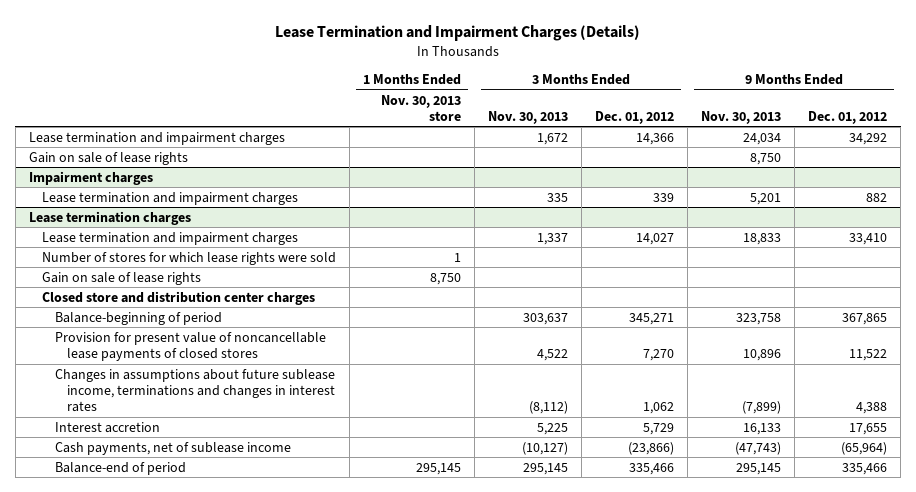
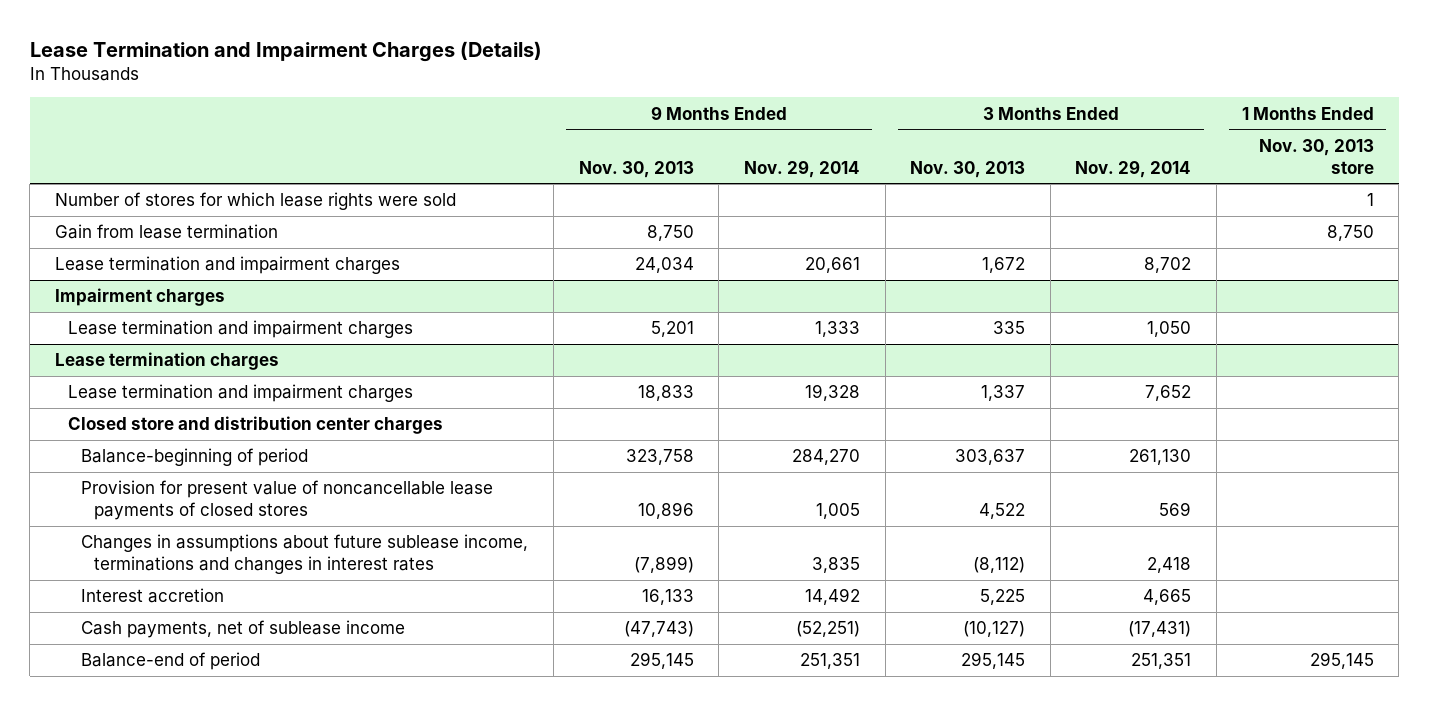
[595,110,675,124] Dec. 01, 2012 -> none
[808,110,888,124] Dec. 01, 2012 -> none
none -> [743,159,860,178] Nov. 29, 2014
none -> [1075,159,1192,178] Nov. 29, 2014
none -> [55,192,457,211] Number of stores for which lease rights were sold
none -> [55,224,279,240] Gain from lease termination
[28,151,188,165] Gain on sale of lease rights -> none
[41,251,336,265] Number of stores for which lease rights were sold -> none
[41,271,201,285] Gain on sale of lease rights -> none

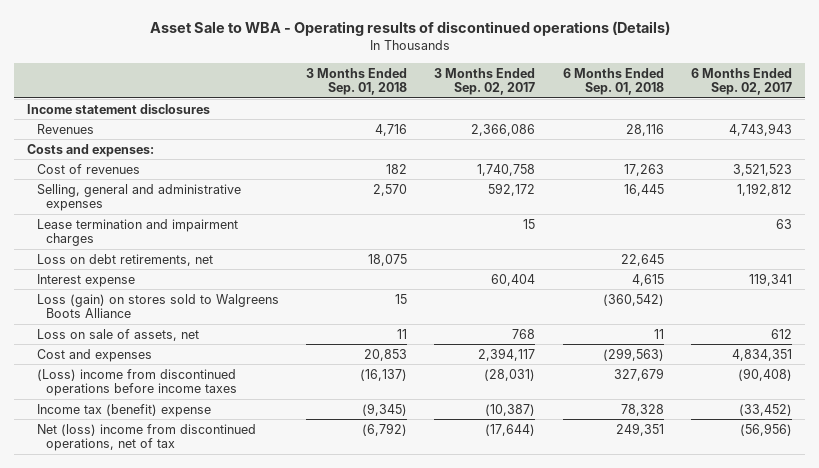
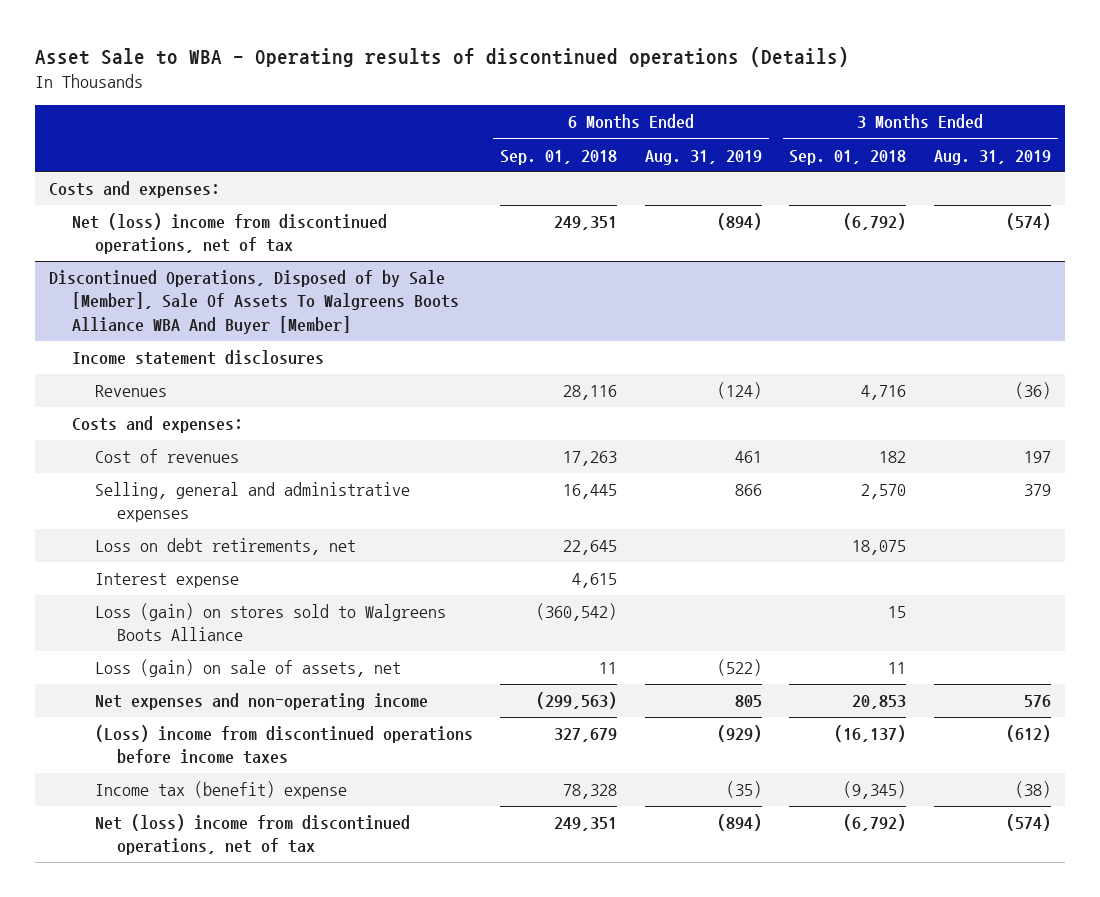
[434,67,536,96] 3 Months Ended Sep. 02, 2017 -> none
[690,67,792,96] 6 Months Ended Sep. 02, 2017 -> none
none -> [644,149,762,165] Aug. 31, 2019
none -> [934,149,1052,165] Aug. 31, 2019
none -> [49,181,221,199] Costs and expenses:
none -> [71,213,387,255] Net (loss) income from discontinued operations, net of tax
none -> [49,270,459,334] Discontinued Operations, Disposed of by Sale [Member], Sale Of Assets To Walgreens Boots Alliance WBA And Buyer [Member]
[36,218,238,247] Lease termination and impairment charges -> none
[36,328,199,341] Loss on sale of assets, net -> [94,659,401,678] Loss (gain) on sale of assets, net
[36,348,152,362] Cost and expenses -> [94,693,428,711] Net expenses and non-operating income

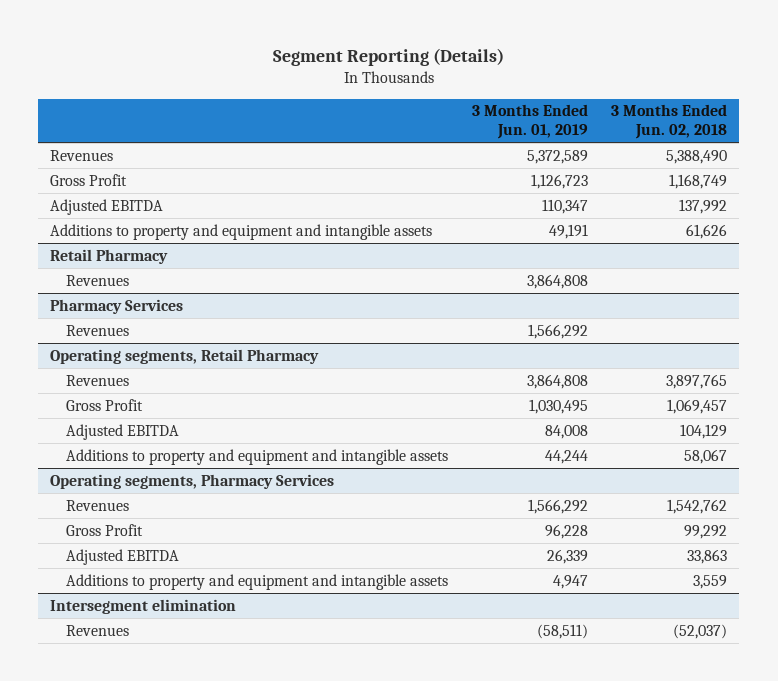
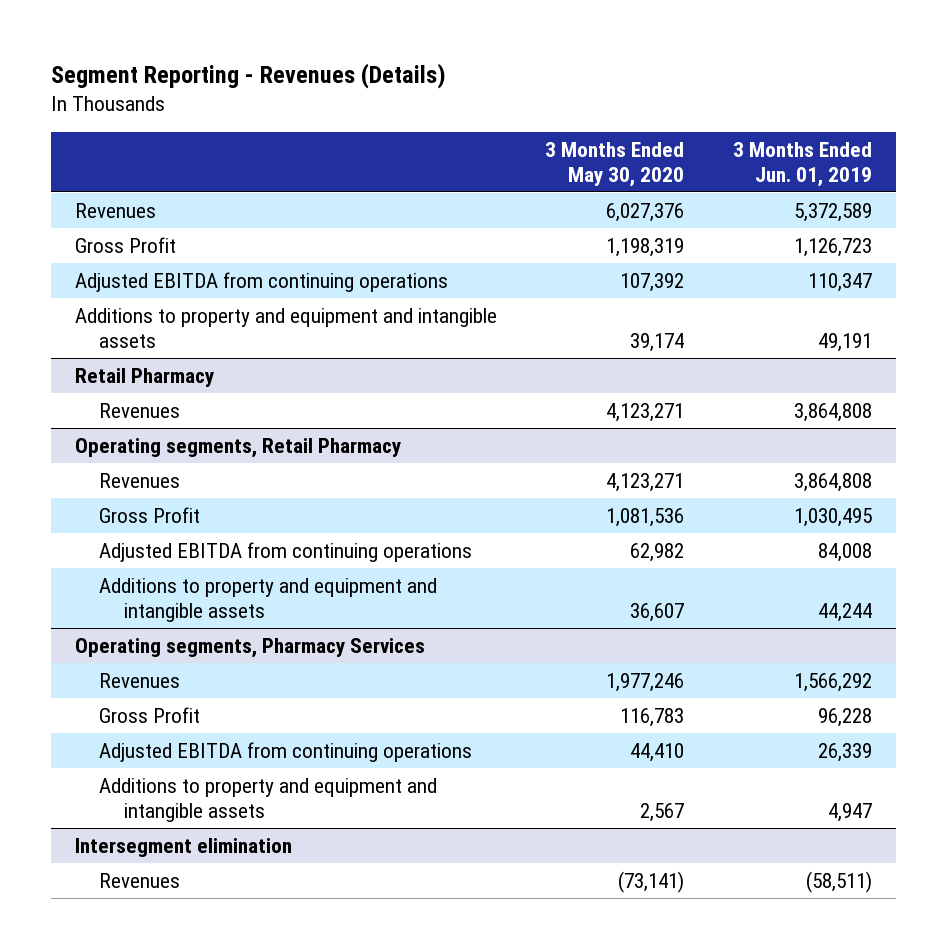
[272,48,504,67] Segment Reporting (Details) -> [50,63,446,90] Segment Reporting - Revenues (Details)
[611,104,728,140] 3 Months Ended Jun. 02, 2018 -> none
none -> [545,142,685,187] 3 Months Ended May 30, 2020
[50,198,164,215] Adjusted EBITDA -> [75,271,449,292] Adjusted EBITDA from continuing operations
[50,298,184,314] Pharmacy Services -> none
[66,324,130,336] Revenues -> none
[66,423,180,440] Adjusted EBITDA -> [99,541,473,562] Adjusted EBITDA from continuing operations
[66,548,180,565] Adjusted EBITDA -> [99,741,473,762] Adjusted EBITDA from continuing operations

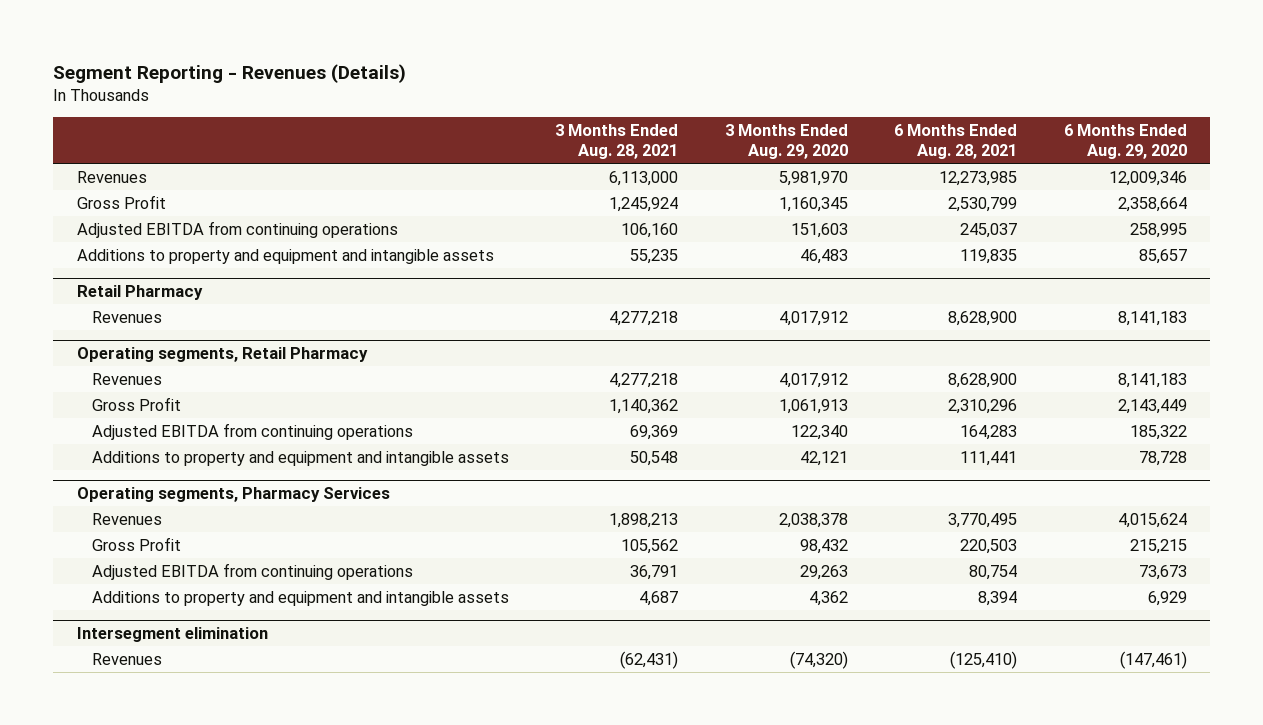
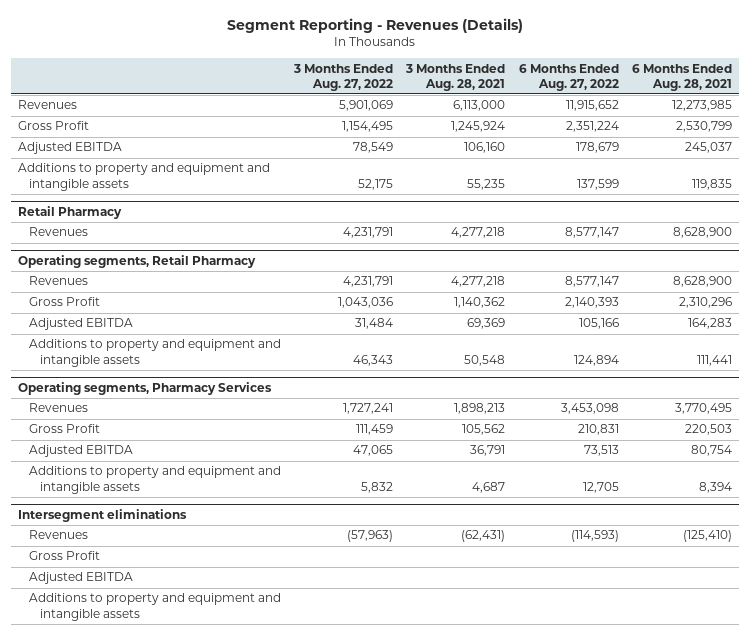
[724,123,848,160] 3 Months Ended Aug. 29, 2020 -> none
[1063,123,1187,160] 6 Months Ended Aug. 29, 2020 -> none
none -> [293,63,394,91] 3 Months Ended Aug. 27, 2022
none -> [518,63,619,91] 6 Months Ended Aug. 27, 2022
[76,220,398,238] Adjusted EBITDA from continuing operations -> [17,142,122,155] Adjusted EBITDA
[91,422,413,440] Adjusted EBITDA from continuing operations -> [28,318,133,331] Adjusted EBITDA
[91,562,413,580] Adjusted EBITDA from continuing operations -> [28,445,133,458] Adjusted EBITDA
[76,626,268,642] Intersegment elimination -> [17,509,187,523] Intersegment eliminations
none -> [28,551,100,561] Gross Profit
none -> [28,572,133,585] Adjusted EBITDA
none -> [28,593,281,621] Additions to property and equipment and intangible assets

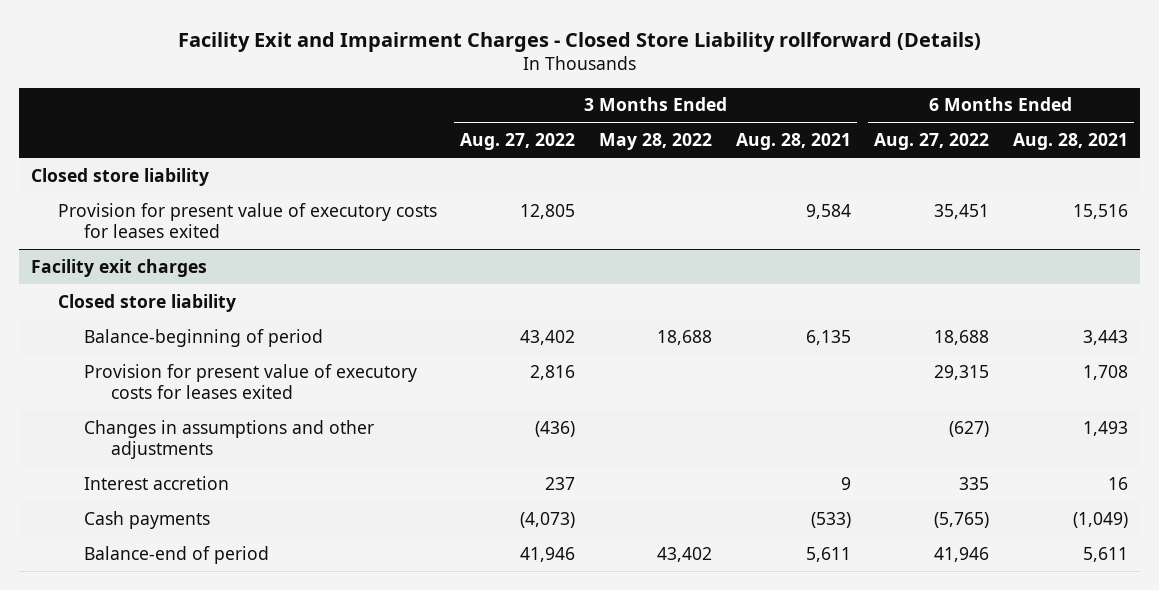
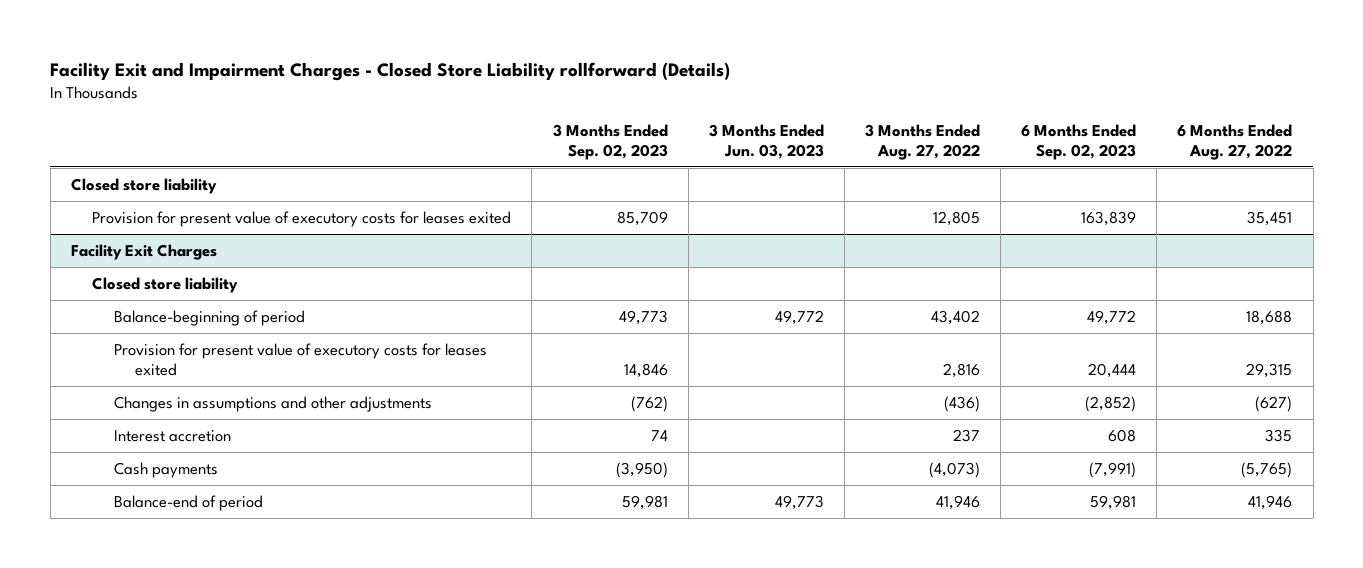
[599,133,713,151] May 28, 2022 -> none
[735,133,851,151] Aug. 28, 2021 -> none
[1013,133,1129,151] Aug. 28, 2021 -> none
none -> [552,123,668,160] 3 Months Ended Sep. 02, 2023
none -> [708,123,824,159] 3 Months Ended Jun. 03, 2023
none -> [1021,123,1137,160] 6 Months Ended Sep. 02, 2023
[31,258,208,277] Facility exit charges -> [70,243,217,260] Facility Exit Charges

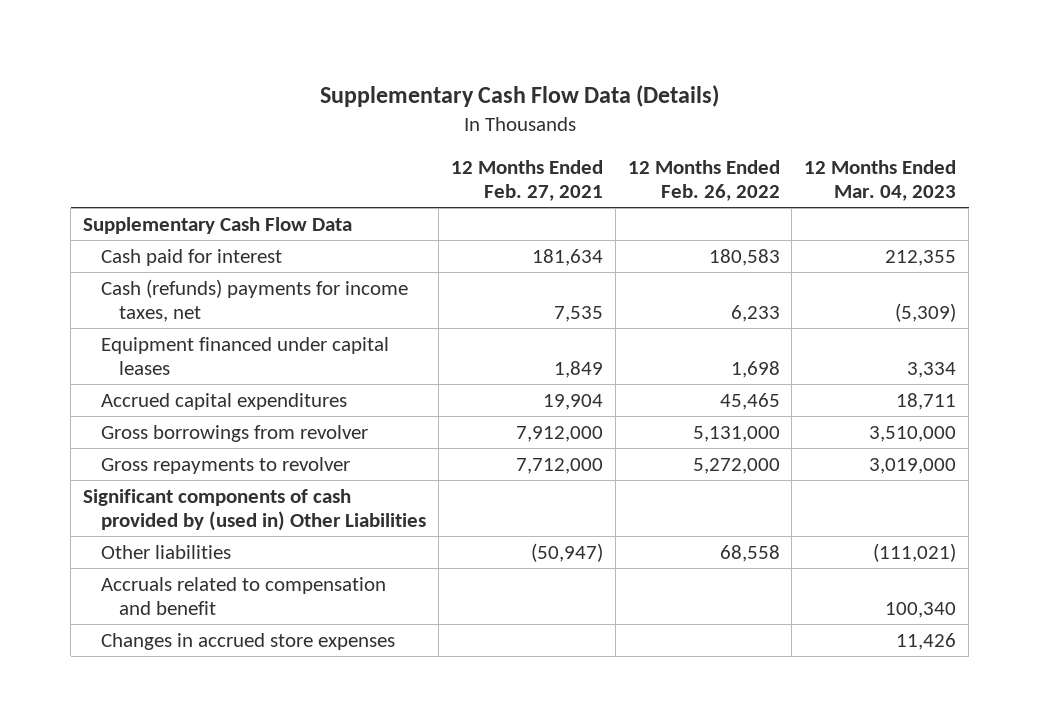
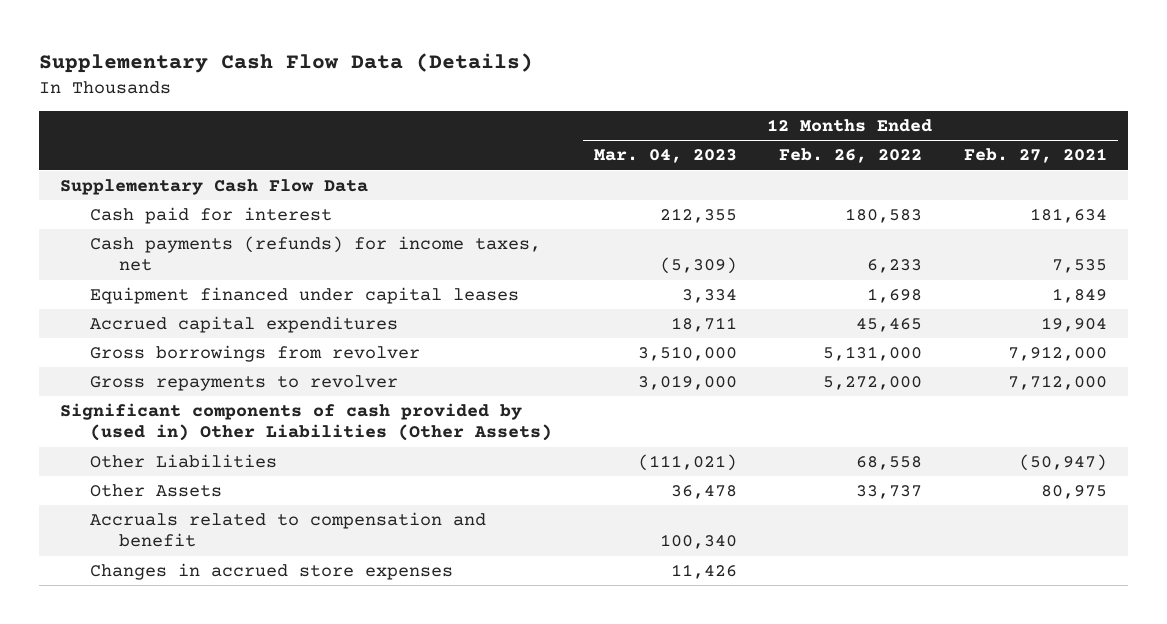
[100,278,408,322] Cash (refunds) payments for income taxes, net -> [89,235,541,272] Cash payments (refunds) for income taxes, net
[83,488,426,531] Significant components of cash provided by (used in) Other Liabilities -> [59,402,552,442] Significant components of cash provided by (used in) Other Liabilities (Other Assets)
[100,544,231,559] Other liabilities -> [89,453,277,468] Other Liabilities
none -> [89,483,222,497] Other Assets

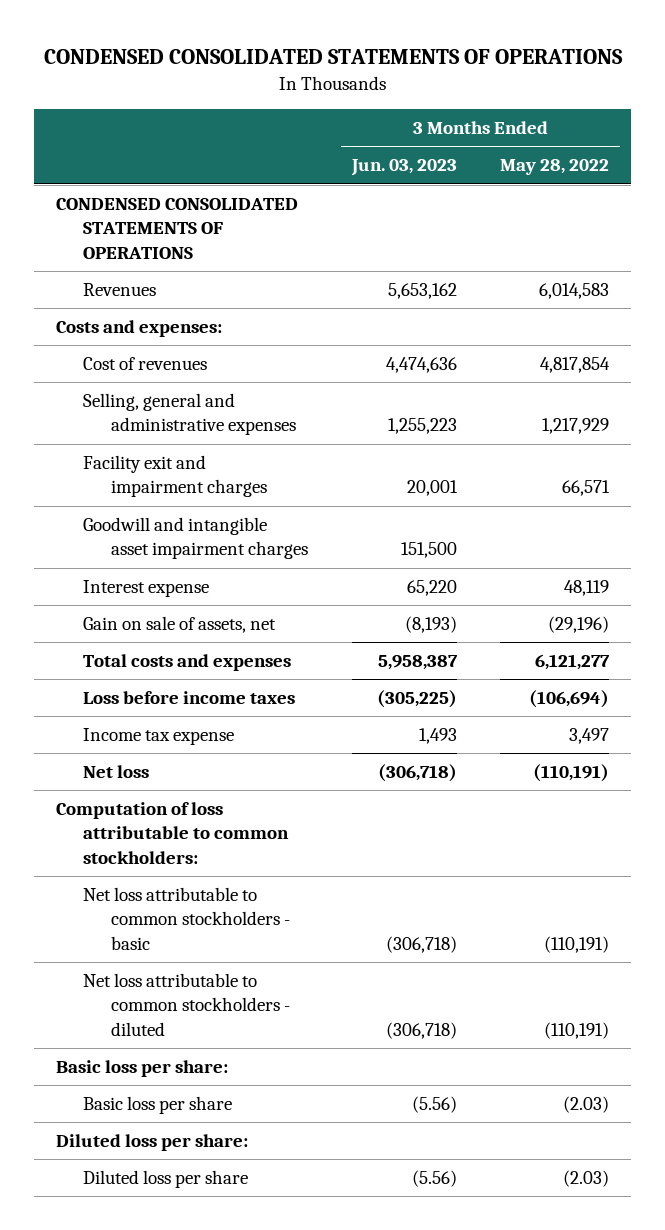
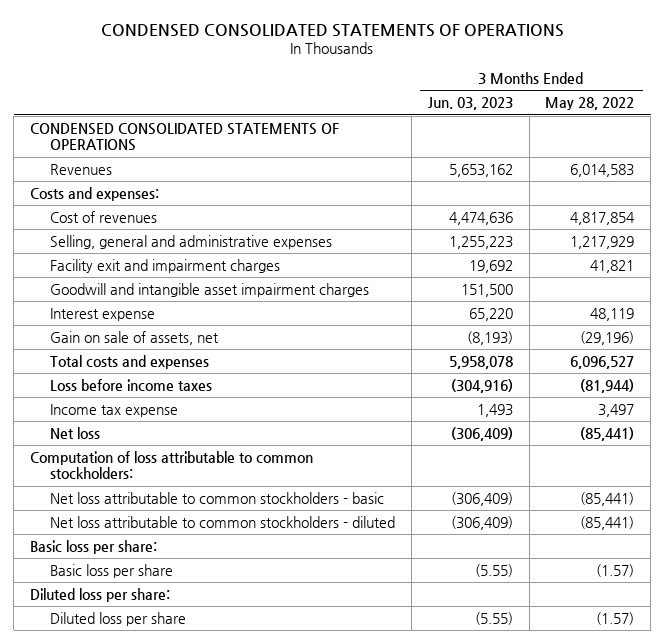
[406,480,458,497] 20,001 -> [468,259,513,273] 19,692
[562,480,611,497] 66,571 -> [590,259,635,273] 41,821
[377,655,458,671] 5,958,387 -> [448,355,513,369] 5,958,078
[535,654,611,671] 6,121,277 -> [570,355,635,369] 6,096,527
[376,690,457,709] (305,225) -> [450,378,513,393] (304,916)
[529,690,610,709] (106,694) -> [580,378,635,393] (81,944)
[377,764,457,783] (306,718) -> [450,426,513,441] (306,409)
[533,764,610,783] (110,191) -> [580,426,635,441] (85,441)
[385,935,457,953] (306,718) -> [450,491,513,506] (306,409)
[544,935,610,953] (110,191) -> [580,491,635,506] (85,441)
[385,1021,457,1039] (306,718) -> [450,515,513,530] (306,409)
[544,1021,610,1039] (110,191) -> [580,515,635,530] (85,441)
[411,1096,457,1114] (5.56) -> [474,563,513,577] (5.55)
[563,1096,610,1114] (2.03) -> [596,563,635,577] (1.57)
[411,1170,457,1188] (5.56) -> [474,611,513,625] (5.55)
[563,1170,610,1188] (2.03) -> [596,611,635,625] (1.57)

